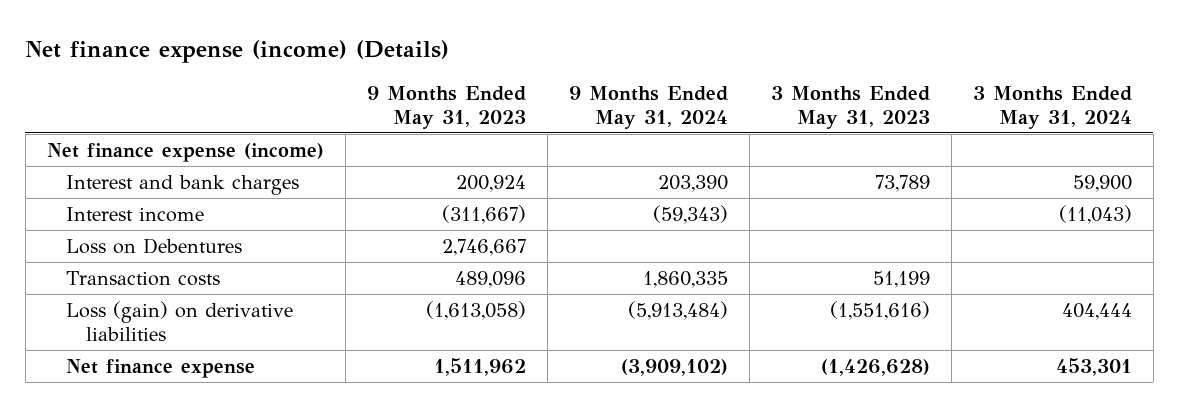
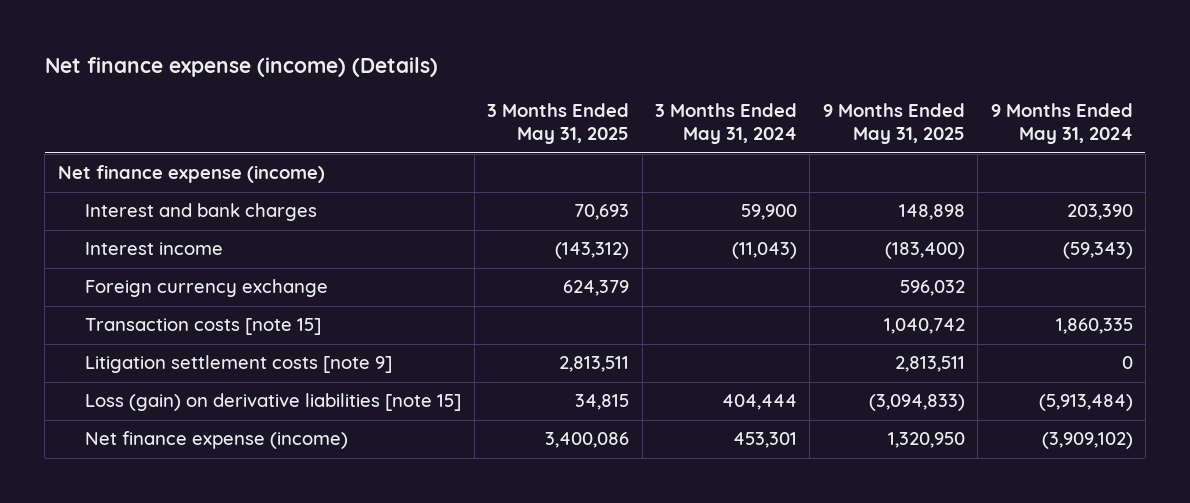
[366,86,526,129] 9 Months Ended May 31, 2023 -> none
[770,86,930,129] 3 Months Ended May 31, 2023 -> none
none -> [487,103,630,145] 3 Months Ended May 31, 2025
none -> [822,103,965,145] 9 Months Ended May 31, 2025
[66,238,243,255] Loss on Debentures -> none
none -> [85,279,329,298] Foreign currency exchange
[66,271,221,287] Transaction costs -> [85,318,322,336] Transaction costs [note 15]
none -> [85,355,393,374] Litigation settlement costs [note 9]
[66,301,294,341] Loss (gain) on derivative liabilities -> [85,393,462,412] Loss (gain) on derivative liabilities [note 15]
[66,359,256,379] Net finance expense -> [85,431,349,450] Net finance expense (income)

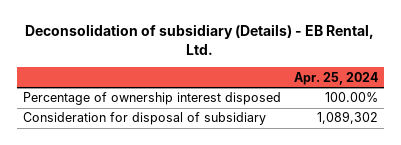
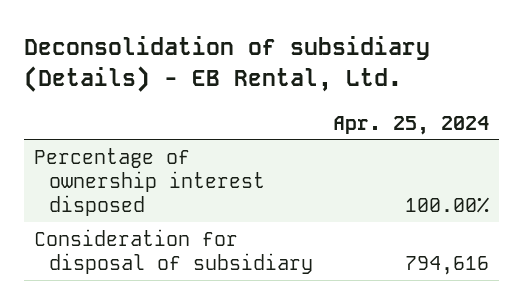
[316,111,378,125] 1,089,302 -> [404,256,489,276] 794,616

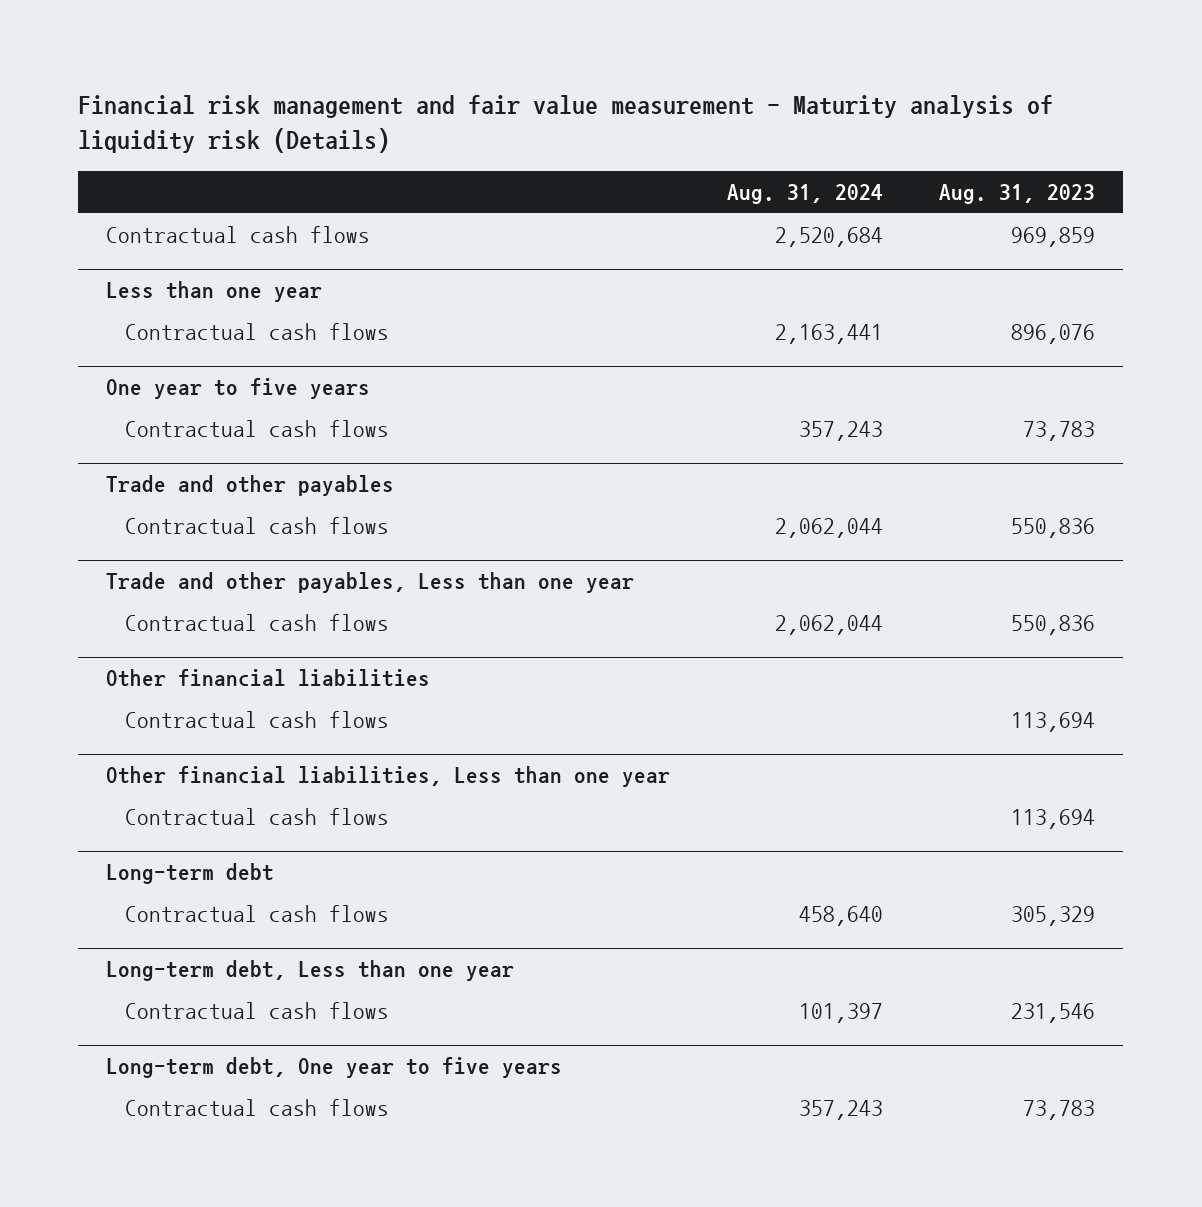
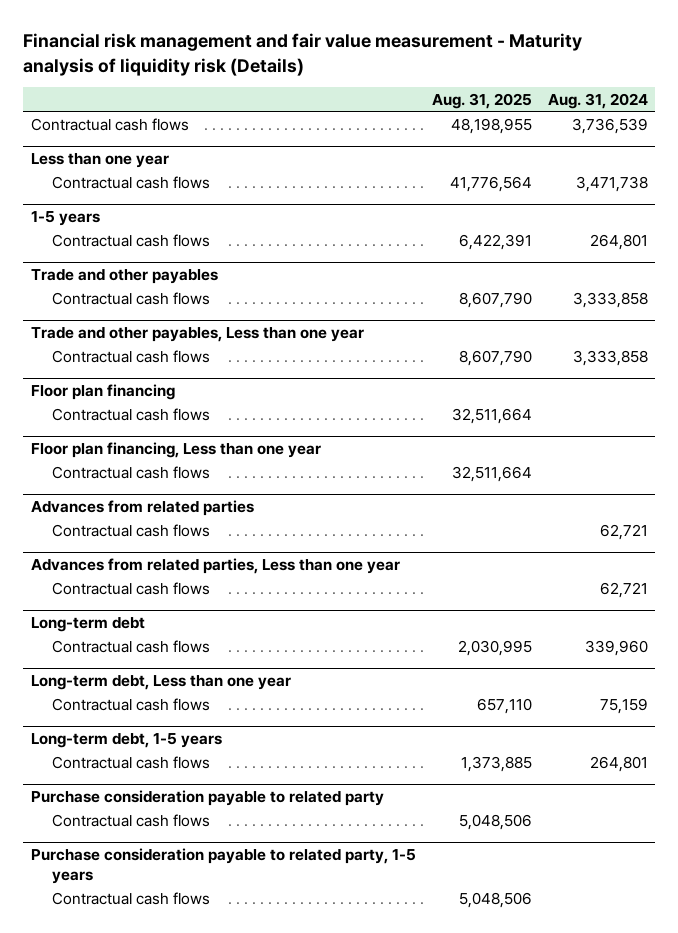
[939,183,1096,204] Aug. 31, 2023 -> none
none -> [431,93,532,110] Aug. 31, 2025
[774,227,883,248] 2,520,684 -> [571,117,648,134] 3,736,539
[774,324,883,345] 2,163,441 -> [575,175,648,192] 3,471,738
[106,378,371,400] One year to five years -> [30,210,100,226] 1-5 years
[798,421,883,442] 357,243 -> [589,233,648,250] 264,801
[774,518,883,539] 2,062,044 -> [572,291,648,308] 3,333,858
[106,669,431,688] Other financial liabilities -> none
[774,615,883,636] 2,062,044 -> [572,349,648,366] 3,333,858
none -> [30,383,175,400] Floor plan financing
[106,766,671,788] Other financial liabilities, Less than one year -> none
none -> [30,441,321,458] Floor plan financing, Less than one year
none -> [30,499,254,516] Advances from related parties
none -> [52,523,211,537] Contractual cash flows
none -> [30,557,400,574] Advances from related parties, Less than one year
none -> [52,581,211,595] Contractual cash flows
[798,906,883,927] 458,640 -> [584,639,648,656] 339,960
[106,1057,563,1079] Long-term debt, One year to five years -> none
[798,1003,883,1024] 101,397 -> [599,697,648,714] 75,159
none -> [30,732,222,748] Long-term debt, 1-5 years
[798,1100,883,1121] 357,243 -> [589,755,648,772] 264,801
none -> [30,789,384,806] Purchase consideration payable to related party
none -> [52,813,211,827] Contractual cash flows
none -> [30,847,416,884] Purchase consideration payable to related party, 1-5 years
none -> [52,891,211,905] Contractual cash flows

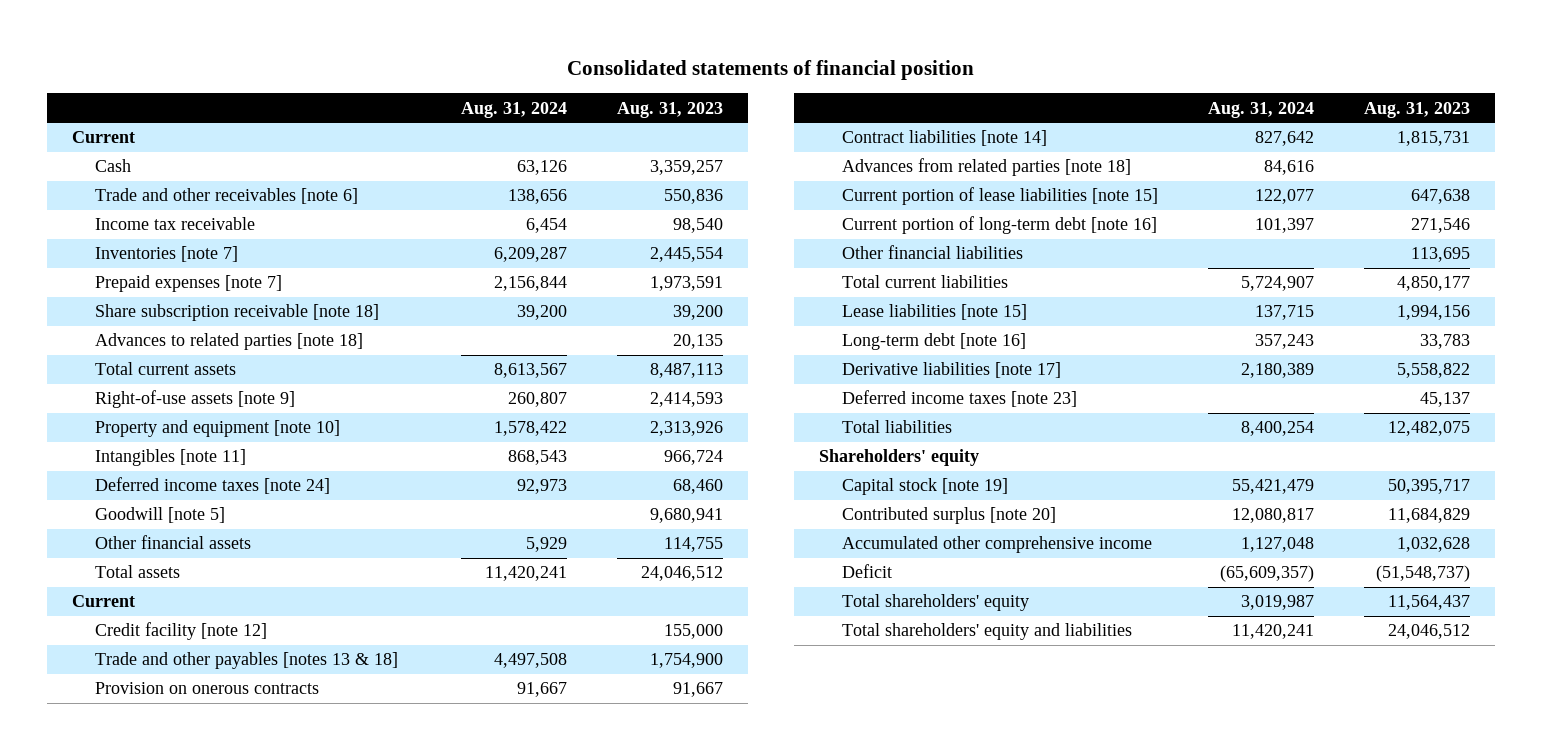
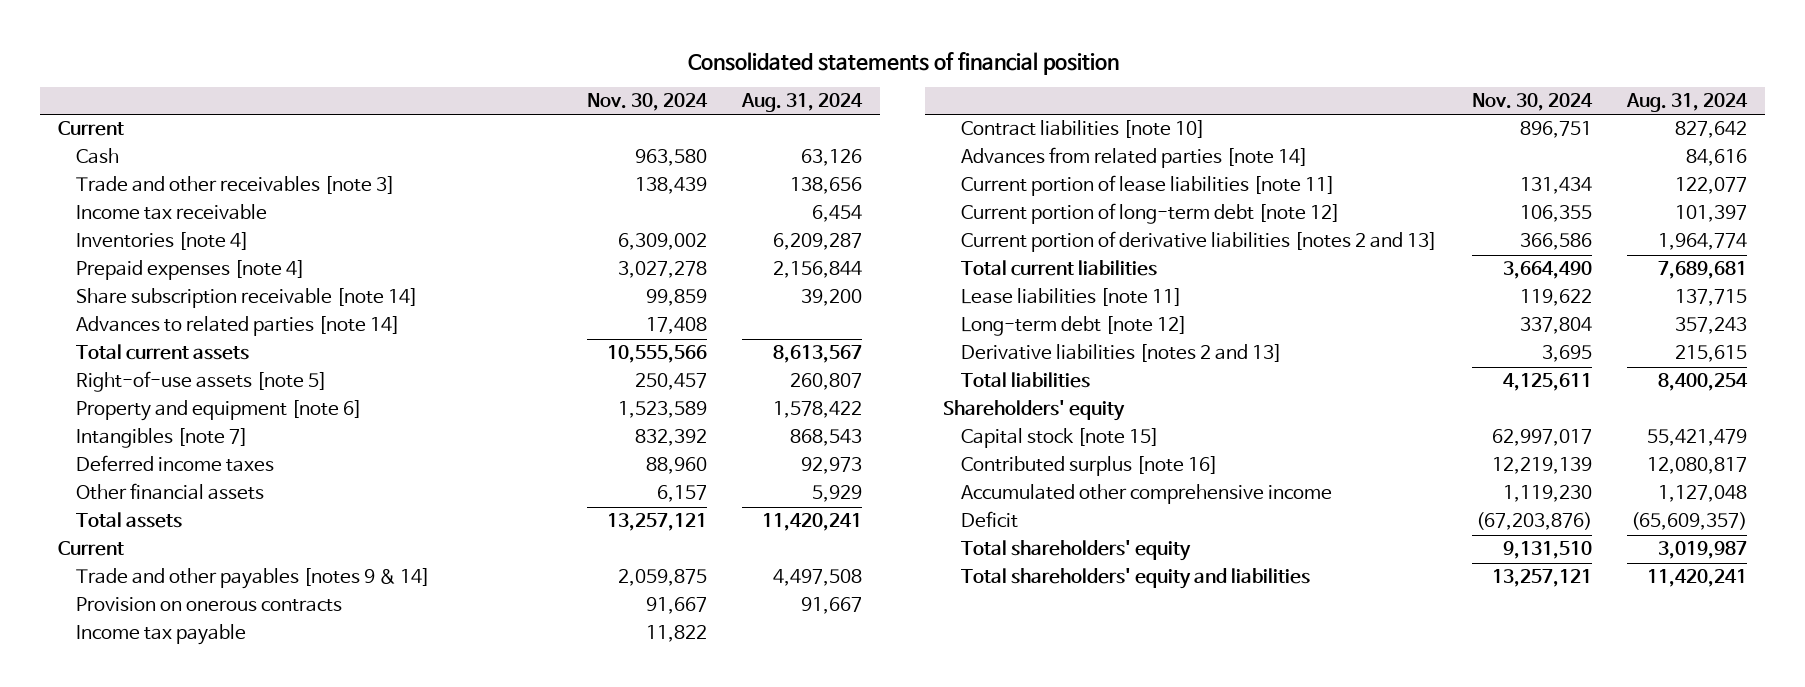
[617,101,724,118] Aug. 31, 2023 -> none
none -> [587,93,709,112] Nov. 30, 2024
[95,188,359,205] Trade and other receivables [note 6] -> [75,176,395,195] Trade and other receivables [note 3]
[95,246,239,263] Inventories [note 7] -> [75,232,249,251] Inventories [note 4]
[95,275,283,293] Prepaid expenses [note 7] -> [75,260,305,281] Prepaid expenses [note 4]
[95,304,380,322] Share subscription receivable [note 18] -> [75,288,418,309] Share subscription receivable [note 14]
[95,333,364,351] Advances to related parties [note 18] -> [75,316,400,337] Advances to related parties [note 14]
[95,507,226,524] Goodwill [note 5] -> none
[95,390,296,409] Right-of-use assets [note 9] -> [75,371,327,393] Right-of-use assets [note 5]
[95,420,341,438] Property and equipment [note 10] -> [75,400,362,422] Property and equipment [note 6]
[95,449,247,467] Intangibles [note 11] -> [75,428,248,449] Intangibles [note 7]
[95,477,331,495] Deferred income taxes [note 24] -> [75,455,274,473] Deferred income taxes
[95,622,268,641] Credit facility [note 12] -> none
[95,652,399,670] Trade and other payables [notes 13 & 18] -> [75,568,430,590] Trade and other payables [notes 9 & 14]
[842,245,1024,260] Other financial liabilities -> none
[842,390,1078,408] Deferred income taxes [note 23] -> none
none -> [75,624,246,646] Income tax payable
[842,130,1048,147] Contract liabilities [note 14] -> [961,120,1206,139] Contract liabilities [note 10]
[842,158,1132,177] Advances from related parties [note 18] -> [961,147,1309,169] Advances from related parties [note 14]
[842,187,1159,206] Current portion of lease liabilities [note 15] -> [961,175,1336,197] Current portion of lease liabilities [note 11]
[842,216,1158,235] Current portion of long-term debt [note 16] -> [961,203,1341,225] Current portion of long-term debt [note 12]
none -> [961,231,1438,253] Current portion of derivative liabilities [notes 2 and 13]
[1241,276,1315,292] 5,724,907 -> [1658,261,1748,280] 7,689,681
[842,304,1028,321] Lease liabilities [note 15] -> [961,288,1183,307] Lease liabilities [note 11]
[842,333,1027,351] Long-term debt [note 16] -> [961,316,1188,337] Long-term debt [note 12]
[842,362,1062,379] Derivative liabilities [note 17] -> [961,344,1283,363] Derivative liabilities [notes 2 and 13]
[1241,363,1315,379] 2,180,389 -> [1675,345,1748,363] 215,615
[842,478,1009,496] Capital stock [note 19] -> [961,428,1160,449] Capital stock [note 15]
[842,507,1057,525] Contributed surplus [note 20] -> [961,456,1219,477] Contributed surplus [note 16]

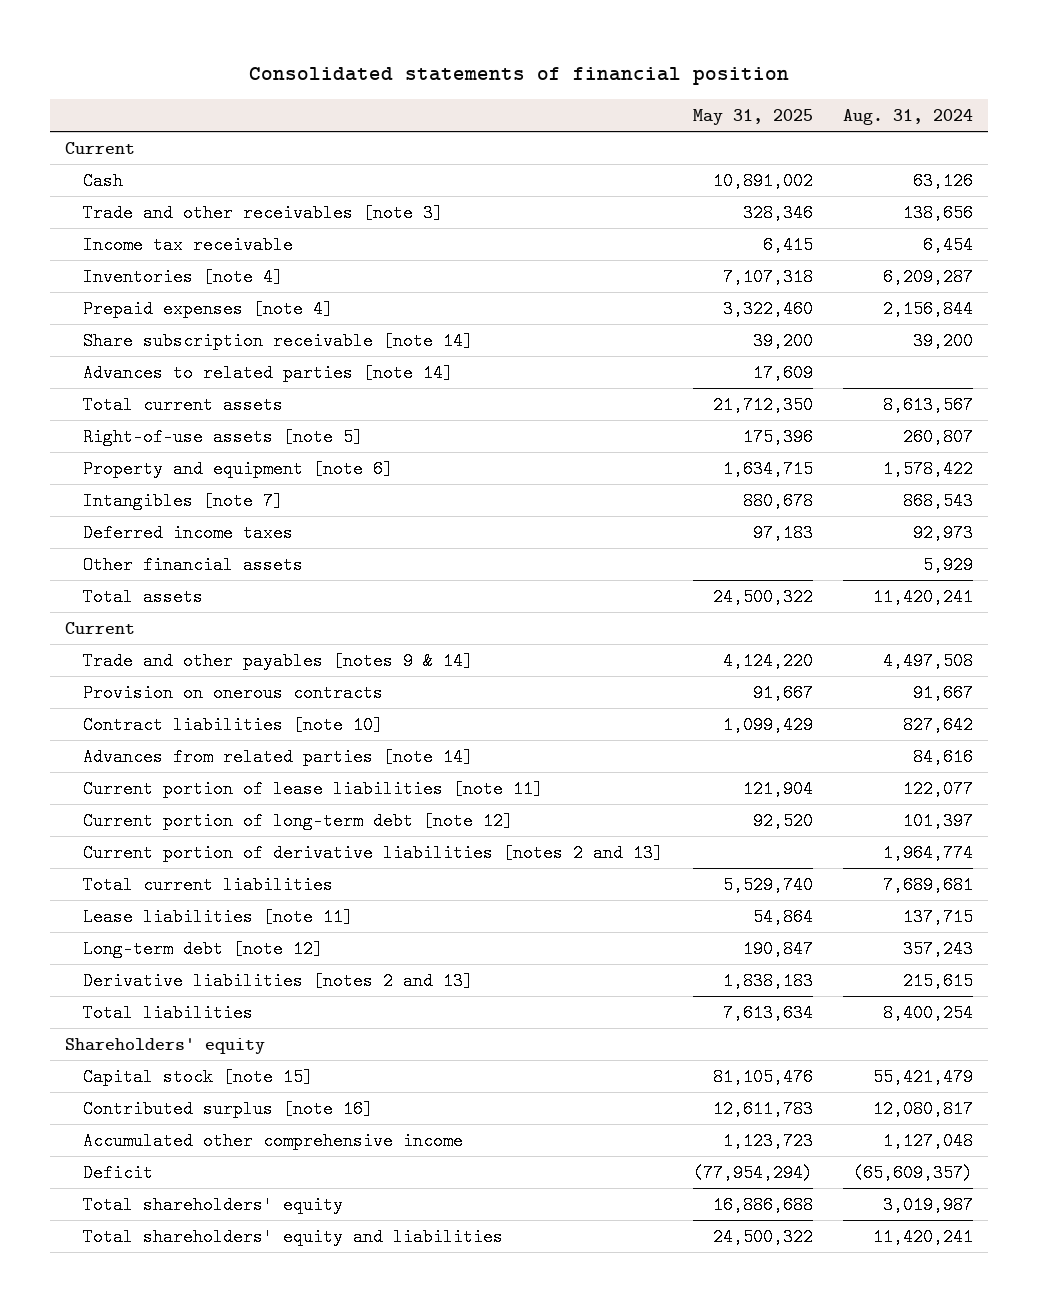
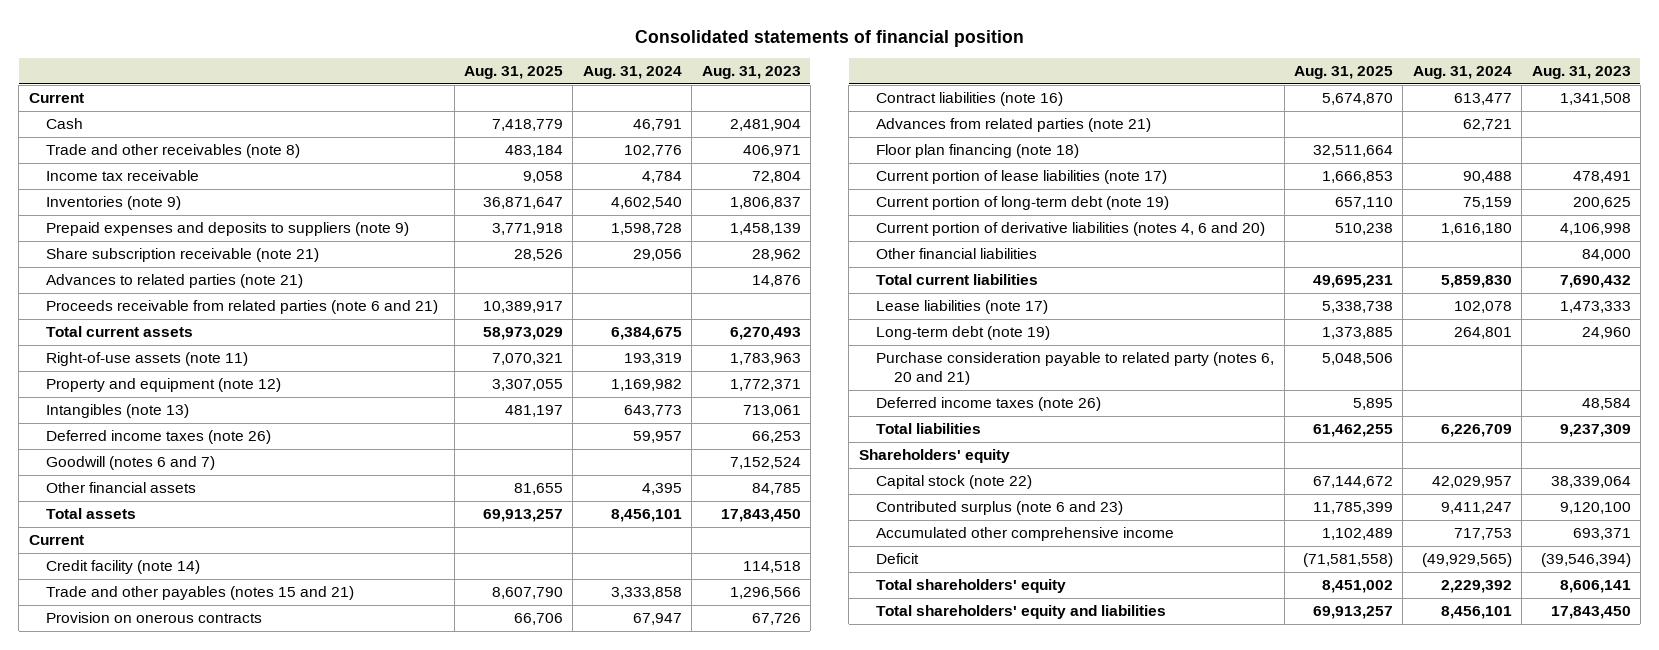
[693,109,814,126] May 31, 2025 -> none
none -> [463,66,563,80] Aug. 31, 2025
none -> [701,66,801,80] Aug. 31, 2023
[913,171,974,190] 63,126 -> [632,119,682,132] 46,791
[83,203,444,222] Trade and other receivables [note 3] -> [46,144,301,159] Trade and other receivables (note 8)
[903,203,974,222] 138,656 -> [623,145,682,158] 102,776
[923,235,974,254] 6,454 -> [641,171,682,184] 4,784
[83,267,284,286] Inventories [note 4] -> [46,196,182,211] Inventories (note 9)
[883,267,974,286] 6,209,287 -> [610,197,682,210] 4,602,540
[83,299,334,318] Prepaid expenses [note 4] -> [46,222,410,237] Prepaid expenses and deposits to suppliers (note 9)
[883,299,974,318] 2,156,844 -> [610,223,682,236] 1,598,728
[83,331,474,350] Share subscription receivable [note 14] -> [46,248,320,263] Share subscription receivable (note 21)
[913,331,974,350] 39,200 -> [632,249,682,262] 29,056
[83,363,454,382] Advances to related parties [note 14] -> [46,274,304,289] Advances to related parties (note 21)
none -> [46,300,439,315] Proceeds receivable from related parties (note 6 and 21)
[883,395,974,414] 8,613,567 -> [610,327,682,341] 6,384,675
[83,427,364,446] Right-of-use assets [note 5] -> [46,352,249,367] Right-of-use assets (note 11)
[903,427,974,446] 260,807 -> [623,353,682,366] 193,319
[83,459,394,478] Property and equipment [note 6] -> [46,378,282,393] Property and equipment (note 12)
[883,459,974,478] 1,578,422 -> [610,379,682,392] 1,169,982
[83,491,284,510] Intangibles [note 7] -> [46,404,190,419] Intangibles (note 13)
[903,491,974,510] 868,543 -> [623,405,682,418] 643,773
[83,523,294,542] Deferred income taxes -> [46,430,272,445] Deferred income taxes (note 26)
[913,523,974,542] 92,973 -> [632,431,682,444] 59,957
none -> [46,456,216,471] Goodwill (notes 6 and 7)
[923,555,974,574] 5,929 -> [641,483,682,496] 4,395
[873,587,974,606] 11,420,241 -> [610,509,682,523] 8,456,101
[83,971,474,990] Derivative liabilities [notes 2 and 13] -> none
none -> [46,560,201,575] Credit facility (note 14)
[83,651,474,670] Trade and other payables [notes 9 & 14] -> [46,586,355,601] Trade and other payables (notes 15 and 21)
[883,651,974,670] 4,497,508 -> [610,587,682,600] 3,333,858
[913,683,974,702] 91,667 -> [632,613,682,626] 67,947
[83,715,384,734] Contract liabilities [note 10] -> [876,92,1064,107] Contract liabilities (note 16)
[903,715,974,734] 827,642 -> [1453,93,1512,106] 613,477
[83,747,474,766] Advances from related parties [note 14] -> [876,118,1152,133] Advances from related parties (note 21)
[913,747,974,766] 84,616 -> [1462,119,1512,132] 62,721
none -> [876,144,1080,159] Floor plan financing (note 18)
[83,779,544,798] Current portion of lease liabilities [note 11] -> [876,170,1168,185] Current portion of lease liabilities (note 17)
[903,779,974,798] 122,077 -> [1462,171,1512,184] 90,488
[83,811,514,830] Current portion of long-term debt [note 12] -> [876,196,1170,211] Current portion of long-term debt (note 19)
[903,811,974,830] 101,397 -> [1462,197,1512,210] 75,159
[83,843,664,862] Current portion of derivative liabilities [notes 2 and 13] -> [876,222,1266,237] Current portion of derivative liabilities (notes 4, 6 and 20)
[883,843,974,862] 1,964,774 -> [1440,223,1512,236] 1,616,180
none -> [876,248,1038,260] Other financial liabilities
[883,875,974,894] 7,689,681 -> [1440,275,1512,289] 5,859,830
[83,907,354,926] Lease liabilities [note 11] -> [876,300,1049,315] Lease liabilities (note 17)
[903,907,974,926] 137,715 -> [1453,301,1512,314] 102,078
[83,939,324,958] Long-term debt [note 12] -> [876,326,1051,341] Long-term debt (note 19)
[903,939,974,958] 357,243 -> [1453,327,1512,340] 264,801
none -> [876,352,1275,386] Purchase consideration payable to related party (notes 6, 20 and 21)
none -> [876,397,1102,412] Deferred income taxes (note 26)
[883,1003,974,1022] 8,400,254 -> [1440,424,1512,438] 6,226,709
[83,1067,314,1086] Capital stock [note 15] -> [876,475,1033,490] Capital stock (note 22)
[873,1067,974,1086] 55,421,479 -> [1431,476,1512,489] 42,029,957
[83,1099,374,1118] Contributed surplus [note 16] -> [876,501,1124,516] Contributed surplus (note 6 and 23)
[873,1099,974,1118] 12,080,817 -> [1440,502,1512,515] 9,411,247
[883,1131,974,1150] 1,127,048 -> [1453,528,1512,541] 717,753
[853,1163,974,1182] (65,609,357) -> [1421,553,1512,568] (49,929,565)
[883,1195,974,1214] 3,019,987 -> [1440,580,1512,594] 2,229,392
[873,1227,974,1246] 11,420,241 -> [1440,606,1512,620] 8,456,101

